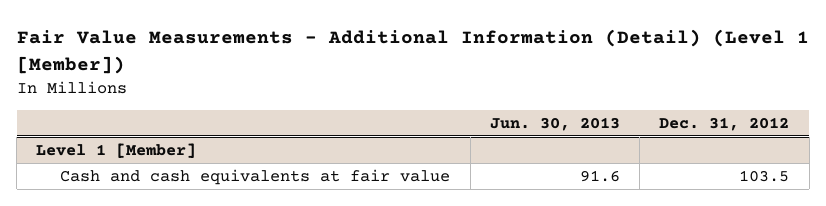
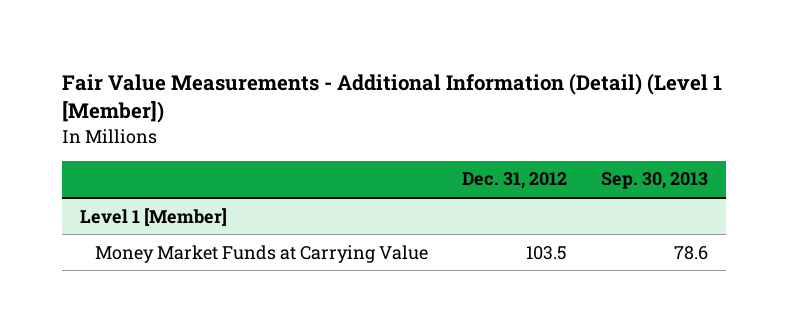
[489,116,620,131] Jun. 30, 2013 -> none
none -> [601,172,709,190] Sep. 30, 2013
[60,168,451,185] Cash and cash equivalents at fair value -> [94,244,428,263] Money Market Funds at Carrying Value

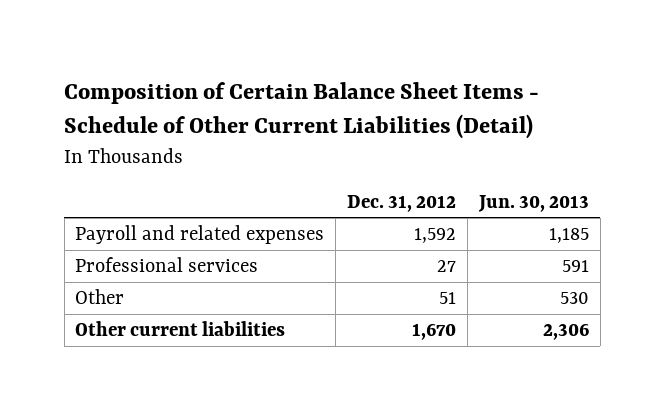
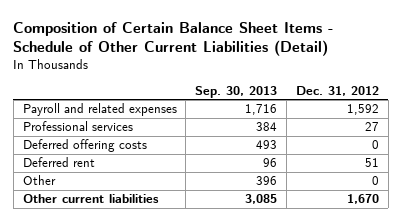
[477,194,589,212] Jun. 30, 2013 -> none
none -> [195,85,278,98] Sep. 30, 2013
none -> [22,139,147,153] Deferred offering costs
none -> [22,157,95,168] Deferred rent
[439,292,457,305] 51 -> [371,176,379,186] 0

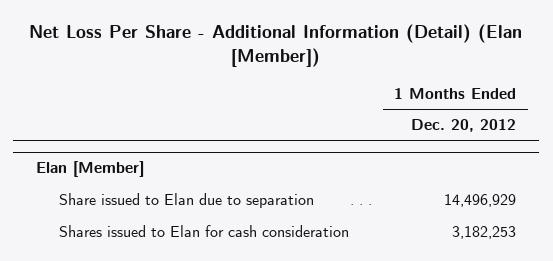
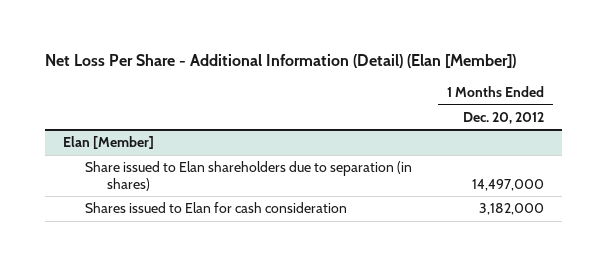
[58,193,314,209] Share issued to Elan due to separation -> [84,161,412,191] Share issued to Elan shareholders due to separation (in shares)
[444,194,517,208] 14,496,929 -> [472,178,545,191] 14,497,000
[452,226,517,240] 3,182,253 -> [479,203,545,216] 3,182,000

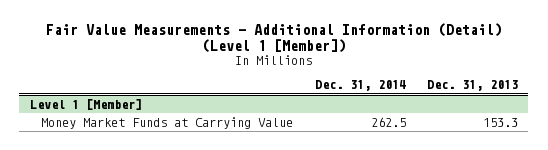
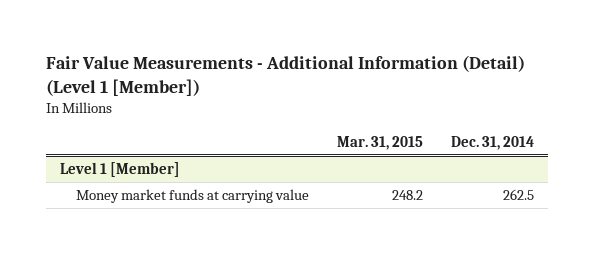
[426,80,518,92] Dec. 31, 2013 -> none
none -> [336,135,423,150] Mar. 31, 2015
[41,116,294,129] Money Market Funds at Carrying Value -> [75,189,309,204] Money market funds at carrying value

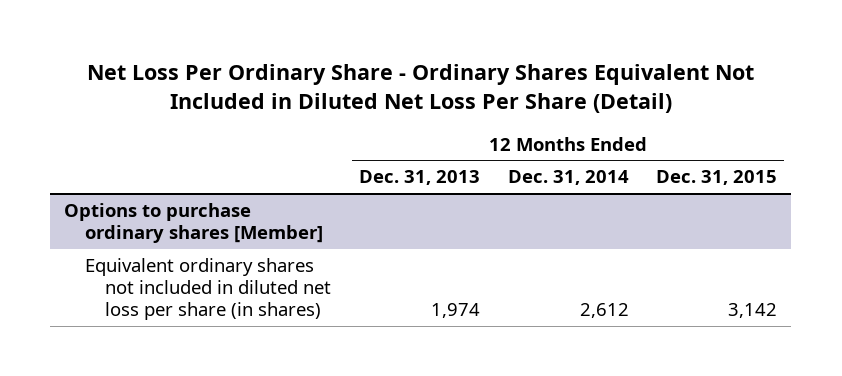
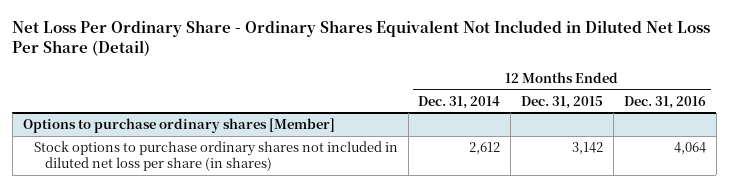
[358,170,480,186] Dec. 31, 2013 -> none
none -> [623,95,706,109] Dec. 31, 2016
[84,258,331,320] Equivalent ordinary shares not included in diluted net loss per share (in shares) -> [33,141,398,171] Stock options to purchase ordinary shares not included in diluted net loss per share (in shares)

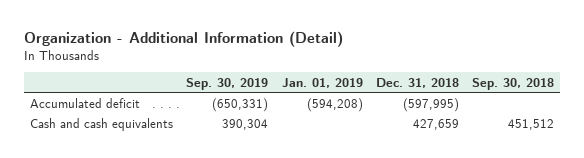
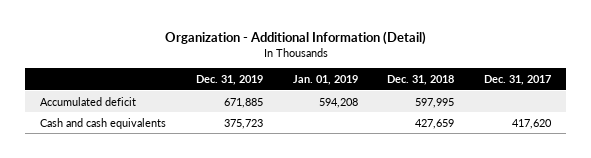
[186,77,269,90] Sep. 30, 2019 -> none
[471,77,554,90] Sep. 30, 2018 -> none
none -> [195,75,263,86] Dec. 31, 2019
none -> [484,75,552,86] Dec. 31, 2017
[306,98,363,113] (594,208) -> [318,97,358,108] 594,208
[402,98,459,113] (597,995) -> [415,97,455,108] 597,995

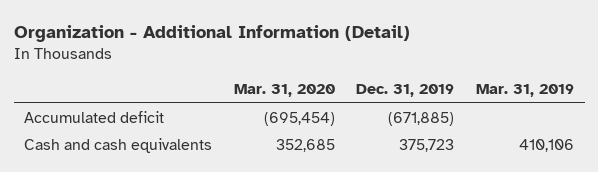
[292,75,358,86] Jan. 01, 2019 -> none
[387,75,455,86] Dec. 31, 2018 -> none
[484,75,552,86] Dec. 31, 2017 -> none
none -> [233,84,335,98] Mar. 31, 2020
none -> [475,84,574,98] Mar. 31, 2019
[223,97,263,108] 671,885 -> [388,112,455,127] (671,885)

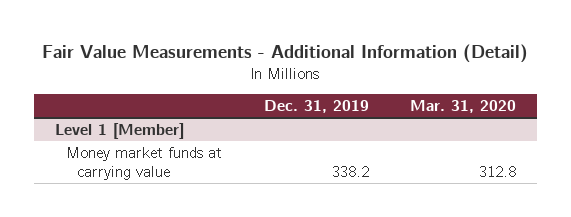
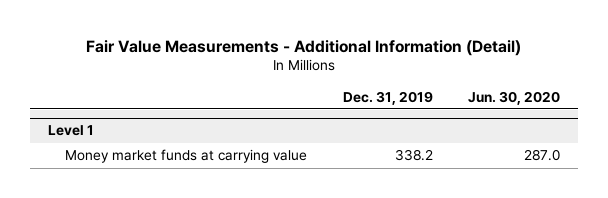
[410,100,517,114] Mar. 31, 2020 -> none
none -> [468,90,561,105] Jun. 30, 2020
[54,122,184,139] Level 1 [Member] -> [48,125,95,137] Level 1

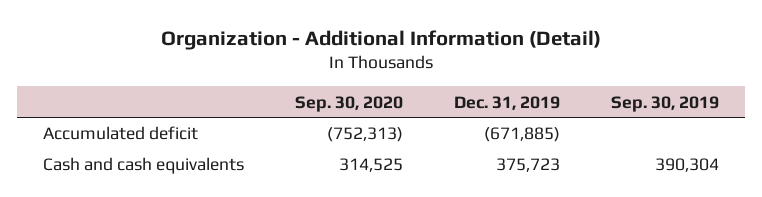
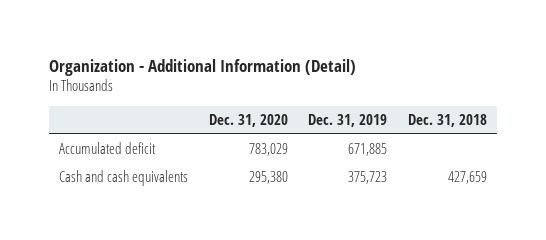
[294,95,403,112] Sep. 30, 2020 -> none
[611,95,720,112] Sep. 30, 2019 -> none
none -> [208,113,288,127] Dec. 31, 2020
none -> [407,113,487,127] Dec. 31, 2018
[484,127,561,143] (671,885) -> [348,143,388,157] 671,885

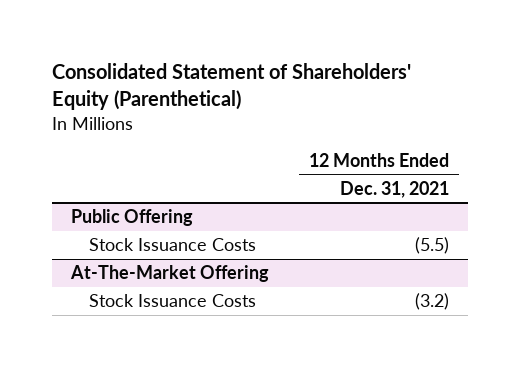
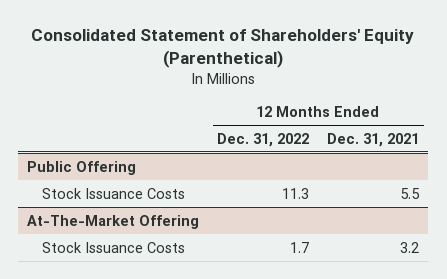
none -> [217,132,310,147] Dec. 31, 2022
[414,237,449,255] (5.5) -> [400,187,421,199] 5.5
[414,293,449,311] (3.2) -> [400,241,420,253] 3.2

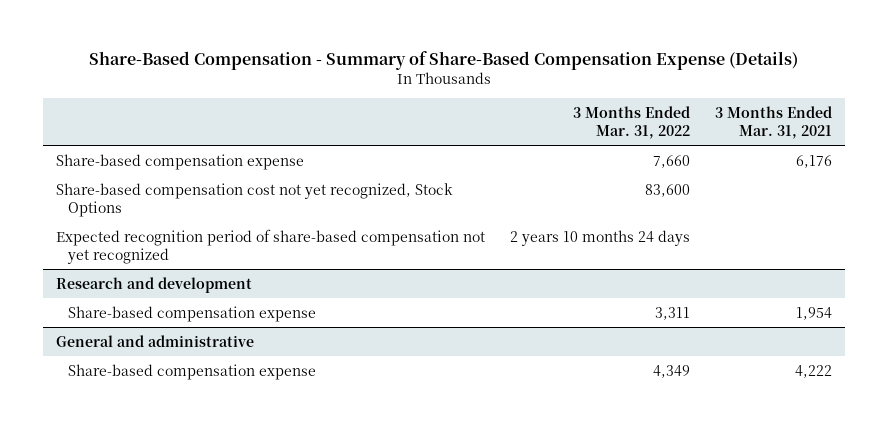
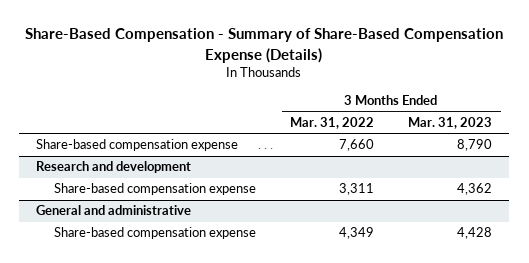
[715,105,833,139] 3 Months Ended Mar. 31, 2021 -> none
none -> [408,117,493,130] Mar. 31, 2023
[55,182,453,217] Share-based compensation cost not yet recognized, Stock Options -> none
[55,228,485,264] Expected recognition period of share-based compensation not yet recognized -> none

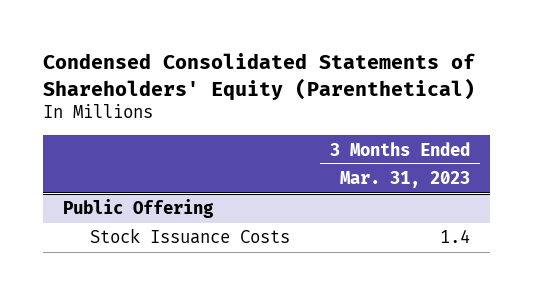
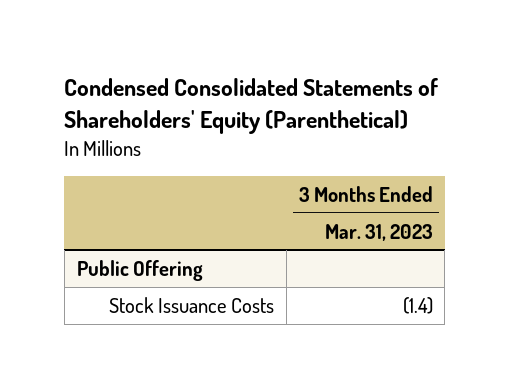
[439,229,470,244] 1.4 -> [402,296,433,314] (1.4)

